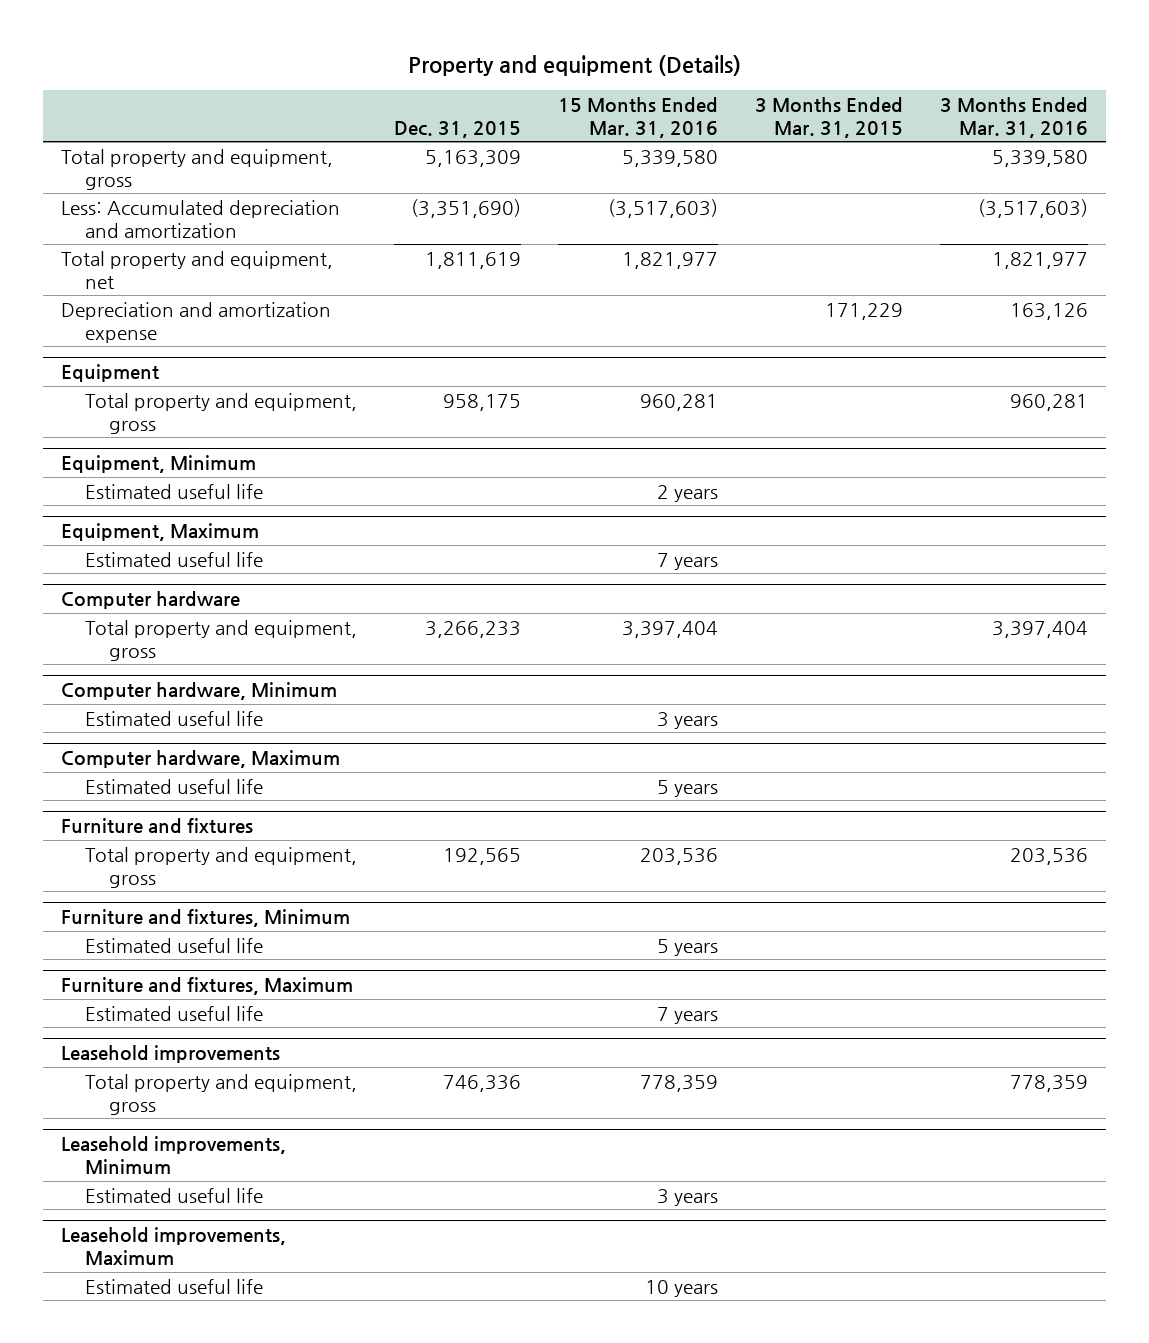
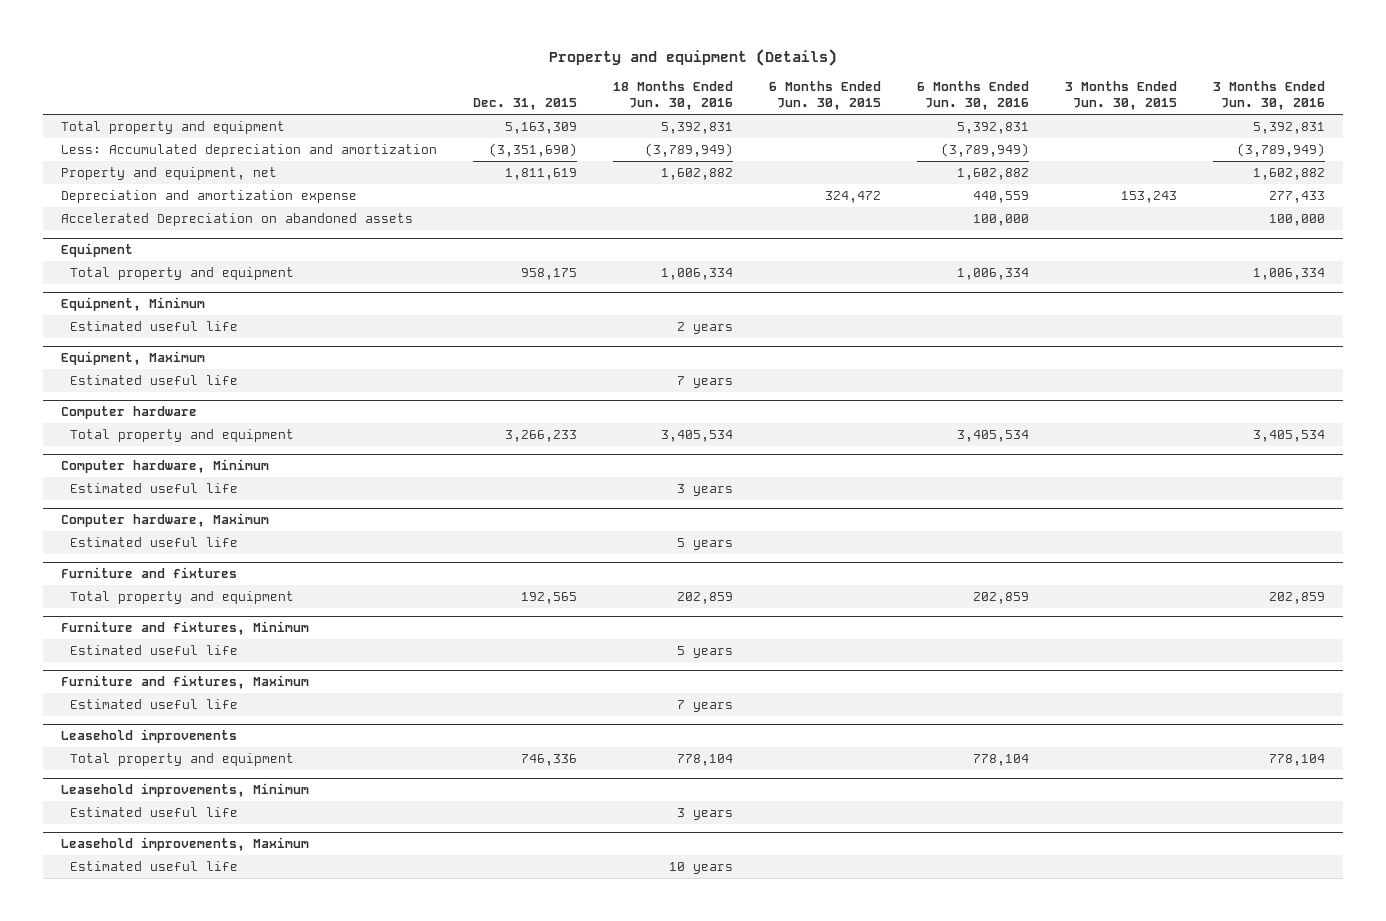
[557,96,718,138] 15 Months Ended Mar. 31, 2016 -> none
[754,96,903,138] 3 Months Ended Mar. 31, 2015 -> none
[939,96,1088,138] 3 Months Ended Mar. 31, 2016 -> none
none -> [612,81,733,111] 18 Months Ended Jun. 30, 2016
none -> [769,81,882,111] 6 Months Ended Jun. 30, 2015
none -> [917,81,1030,111] 6 Months Ended Jun. 30, 2016
none -> [1065,81,1178,111] 3 Months Ended Jun. 30, 2015
none -> [1213,81,1326,111] 3 Months Ended Jun. 30, 2016
[61,148,334,190] Total property and equipment, gross -> [60,121,285,135] Total property and equipment
[61,250,334,289] Total property and equipment, net -> [60,167,277,181] Property and equipment, net
none -> [60,213,413,227] Accelerated Depreciation on abandoned assets
[85,392,358,434] Total property and equipment, gross -> [70,267,295,281] Total property and equipment
[85,619,358,661] Total property and equipment, gross -> [70,429,295,443] Total property and equipment
[85,846,358,888] Total property and equipment, gross -> [70,591,295,605] Total property and equipment
[85,1073,358,1115] Total property and equipment, gross -> [70,753,295,767] Total property and equipment

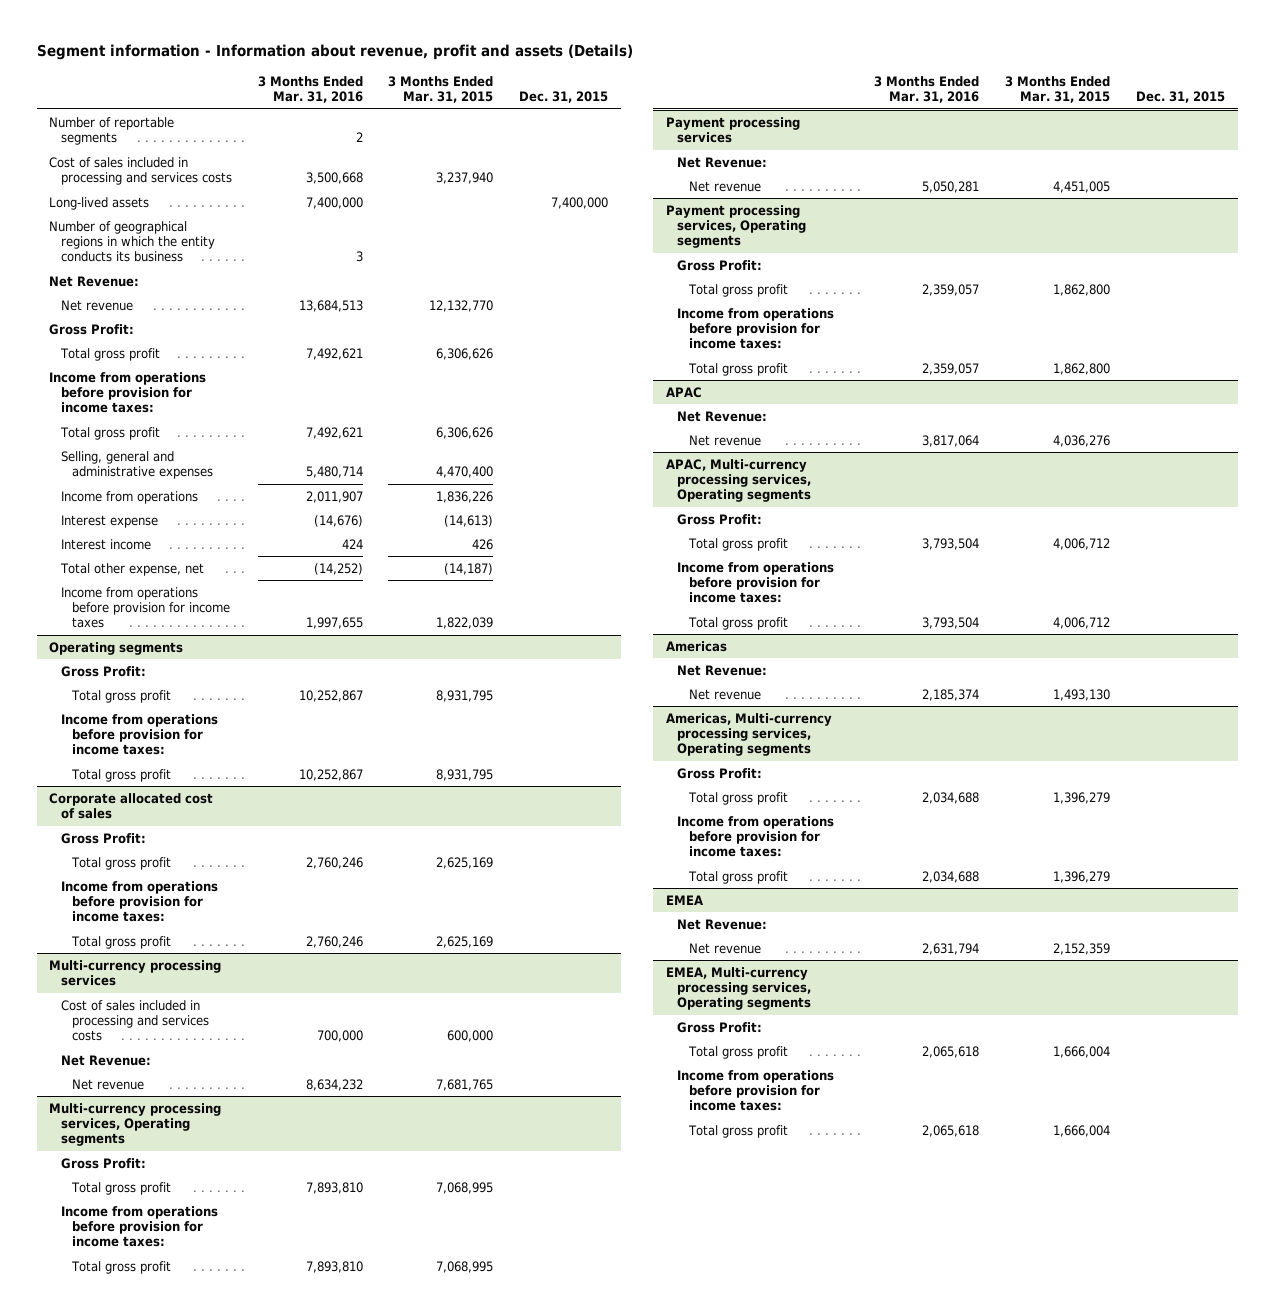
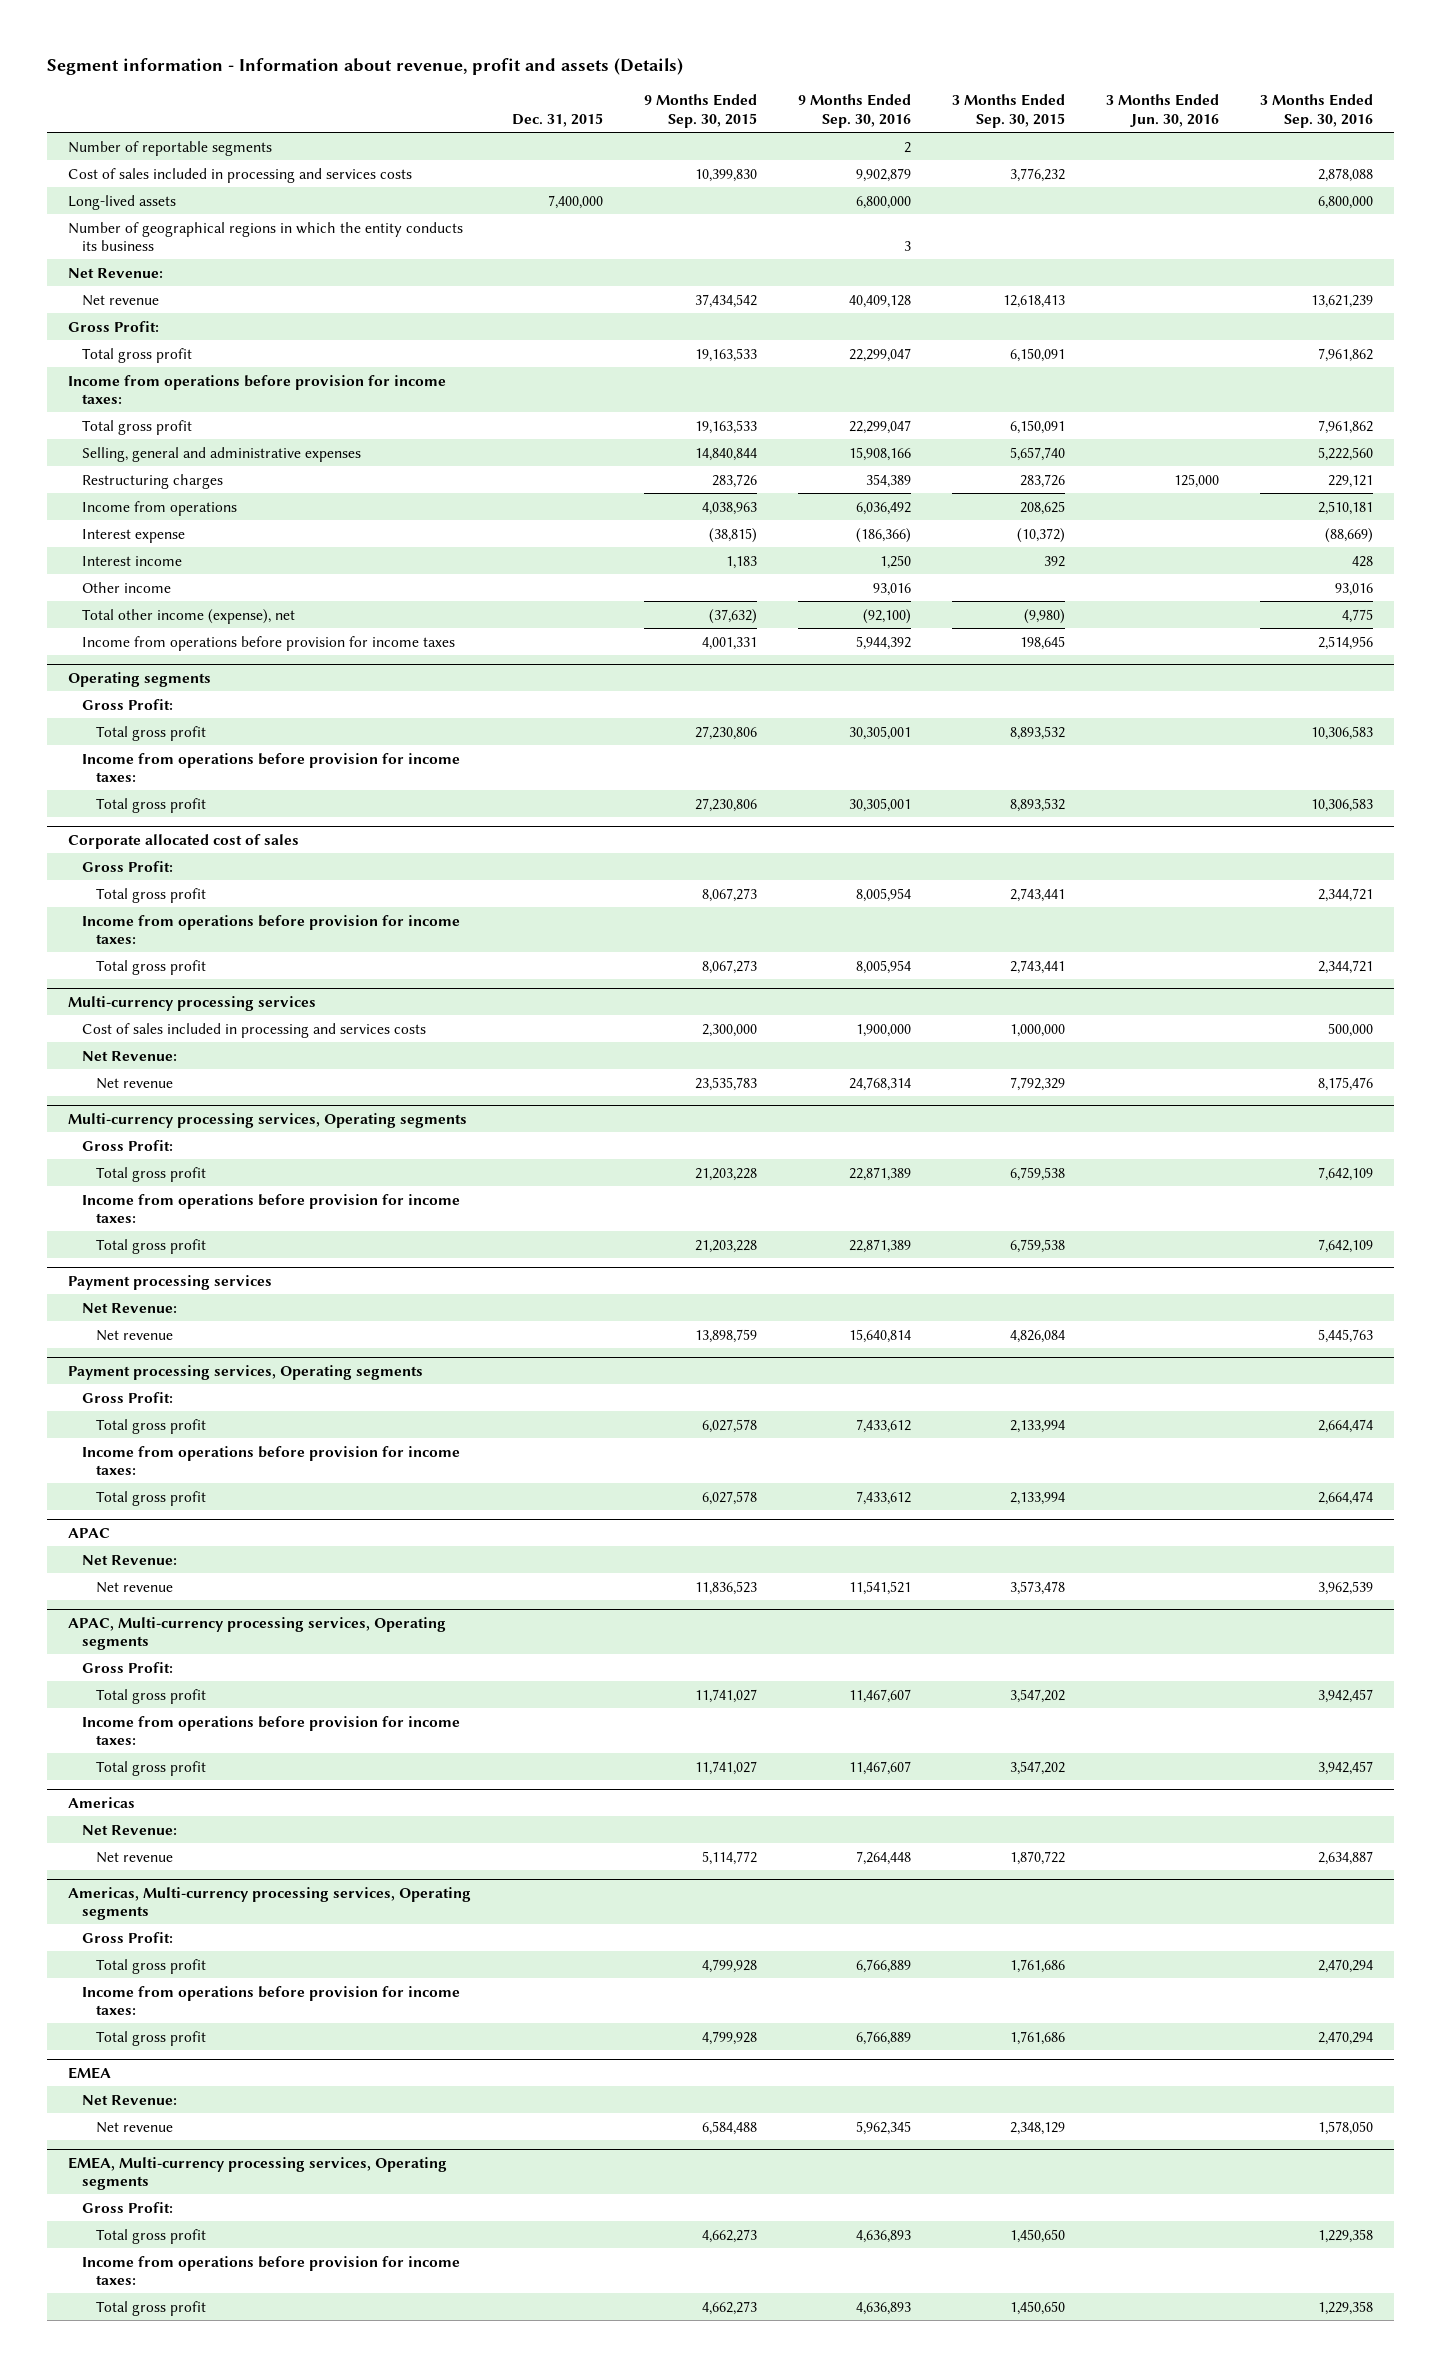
[257,76,363,104] 3 Months Ended Mar. 31, 2016 -> none
[388,76,494,104] 3 Months Ended Mar. 31, 2015 -> none
none -> [643,94,757,128] 9 Months Ended Sep. 30, 2015
none -> [797,94,911,128] 9 Months Ended Sep. 30, 2016
none -> [951,94,1065,128] 3 Months Ended Sep. 30, 2015
none -> [1105,94,1219,127] 3 Months Ended Jun. 30, 2016
none -> [1259,94,1373,128] 3 Months Ended Sep. 30, 2016
none -> [82,473,224,489] Restructuring charges
none -> [82,581,172,593] Other income
[59,562,204,576] Total other expense, net -> [82,608,296,624] Total other income (expense), net

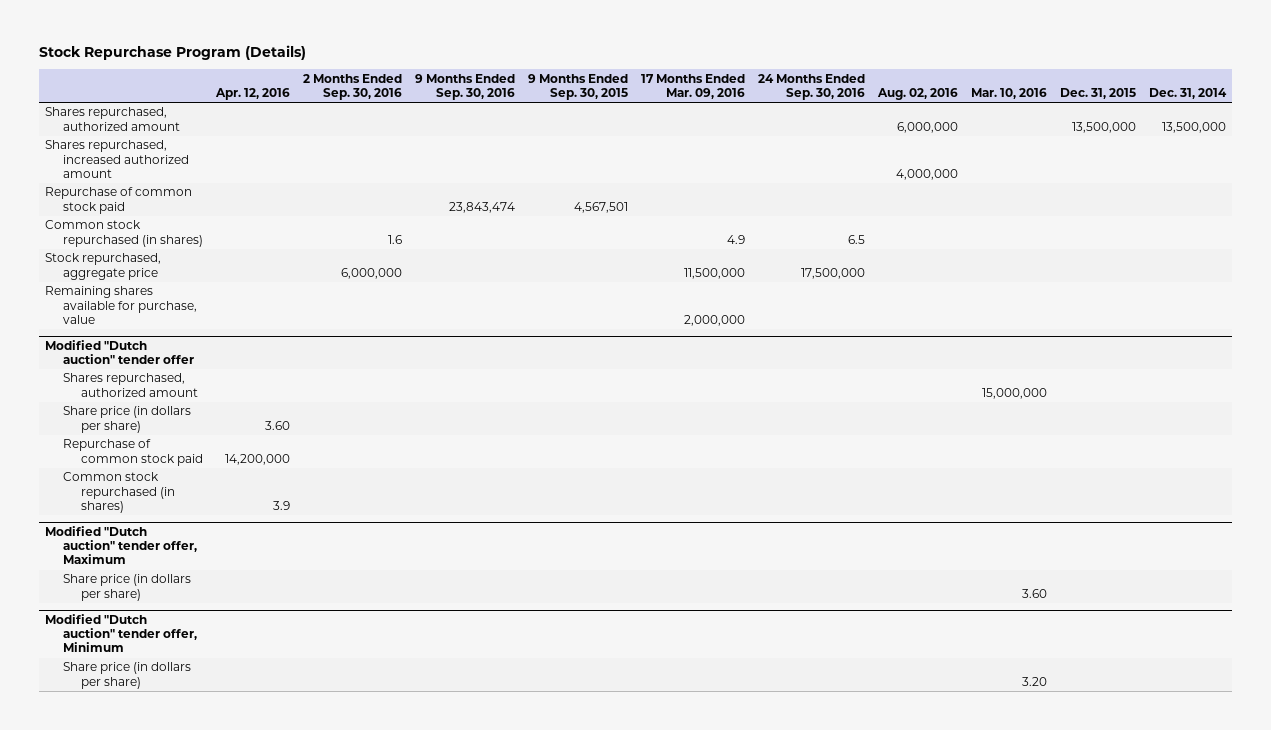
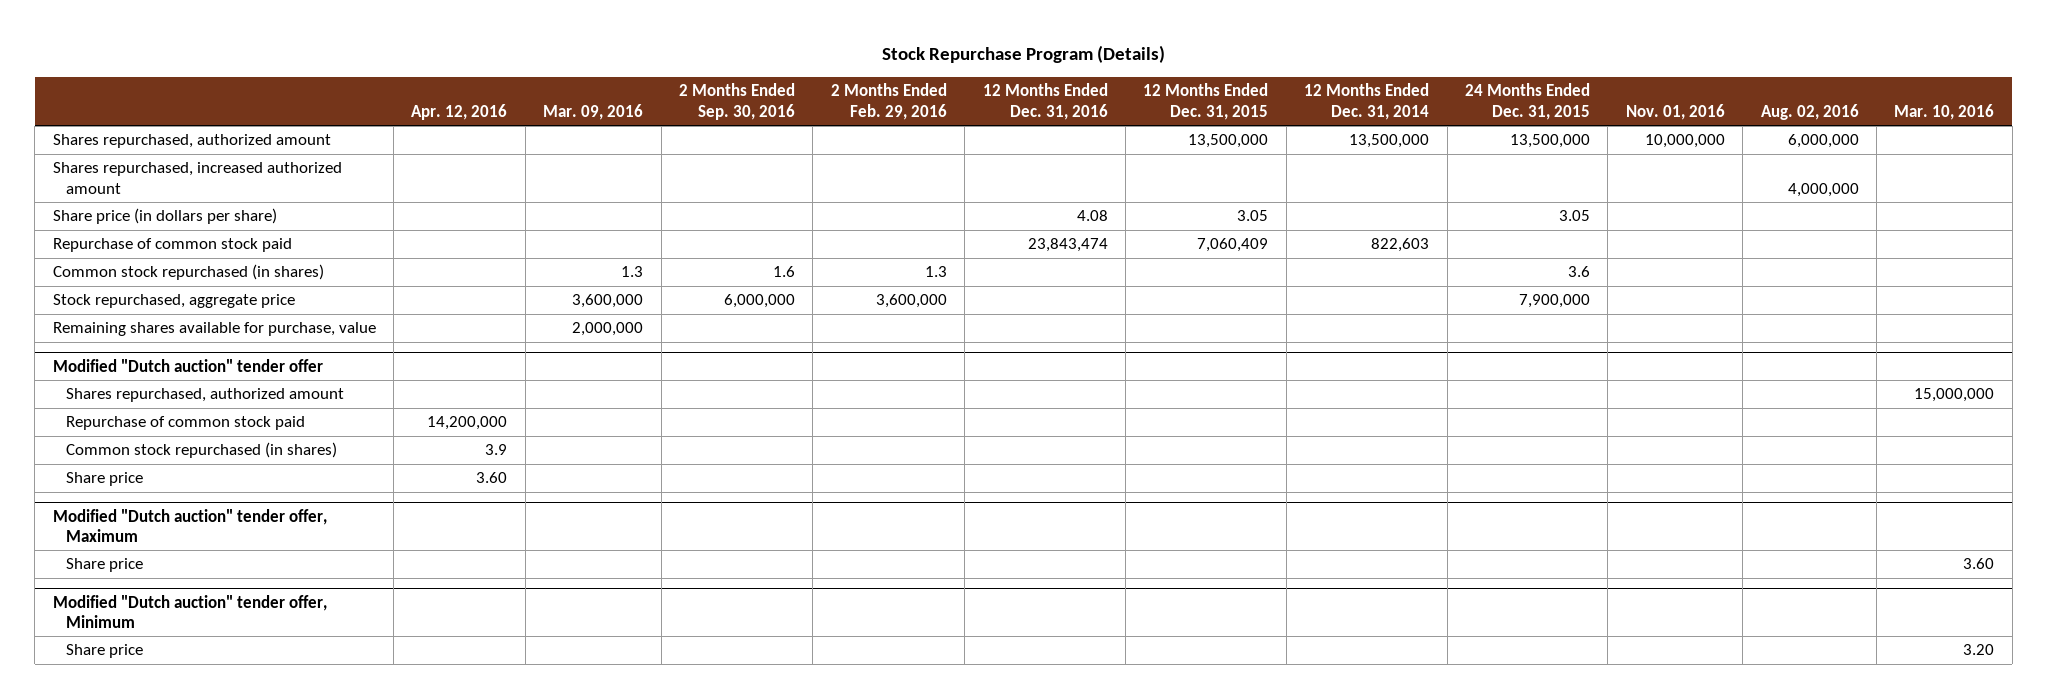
[414,73,515,100] 9 Months Ended Sep. 30, 2016 -> none
[527,73,628,100] 9 Months Ended Sep. 30, 2015 -> none
[640,73,745,99] 17 Months Ended Mar. 09, 2016 -> none
[757,73,865,100] 24 Months Ended Sep. 30, 2016 -> none
[1059,87,1136,99] Dec. 31, 2015 -> none
[1148,87,1227,99] Dec. 31, 2014 -> none
none -> [543,103,644,120] Mar. 09, 2016
none -> [830,83,947,120] 2 Months Ended Feb. 29, 2016
none -> [982,83,1108,120] 12 Months Ended Dec. 31, 2016
none -> [1143,83,1269,120] 12 Months Ended Dec. 31, 2015
none -> [1304,83,1430,120] 12 Months Ended Dec. 31, 2014
none -> [1465,83,1591,120] 24 Months Ended Dec. 31, 2015
none -> [1625,103,1725,120] Nov. 01, 2016
none -> [52,208,277,225] Share price (in dollars per share)
[63,406,192,433] Share price (in dollars per share) -> none
none -> [66,472,144,487] Share price
[63,574,192,601] Share price (in dollars per share) -> none
none -> [66,558,144,573] Share price
[63,662,192,689] Share price (in dollars per share) -> none
none -> [66,644,144,659] Share price

